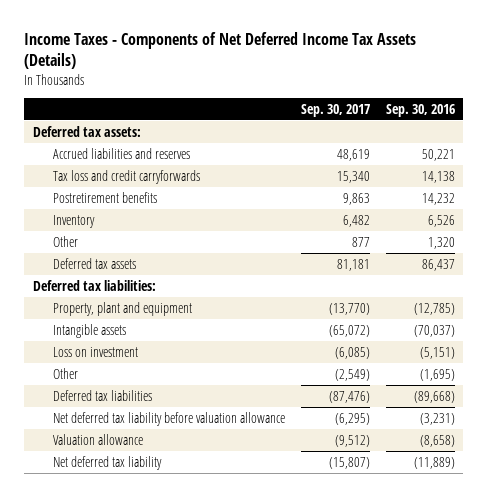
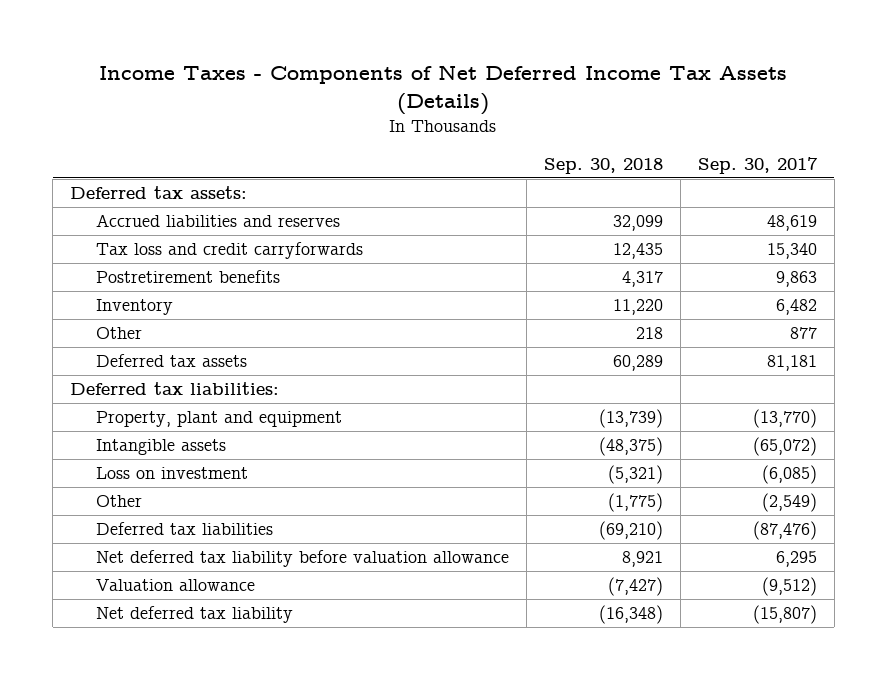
[386,103,456,117] Sep. 30, 2016 -> none
none -> [543,157,663,174] Sep. 30, 2018
[334,412,370,425] (6,295) -> [775,551,817,568] 6,295

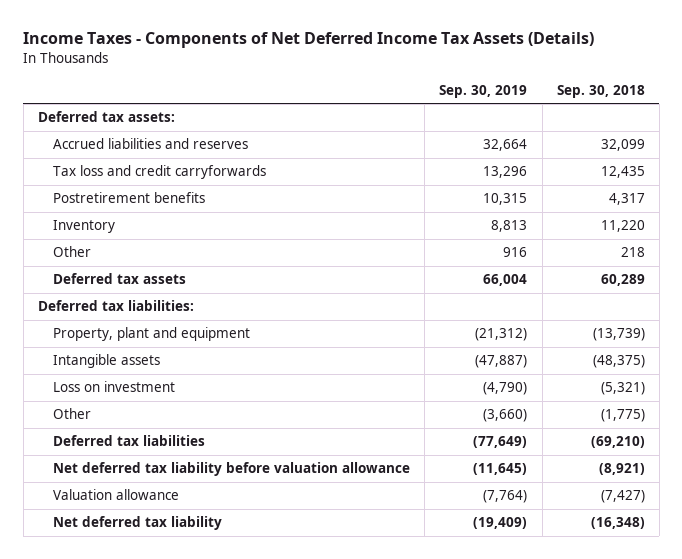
[697,156,818,174] Sep. 30, 2017 -> none
none -> [439,84,528,98] Sep. 30, 2019
[621,551,663,568] 8,921 -> [598,463,645,476] (8,921)

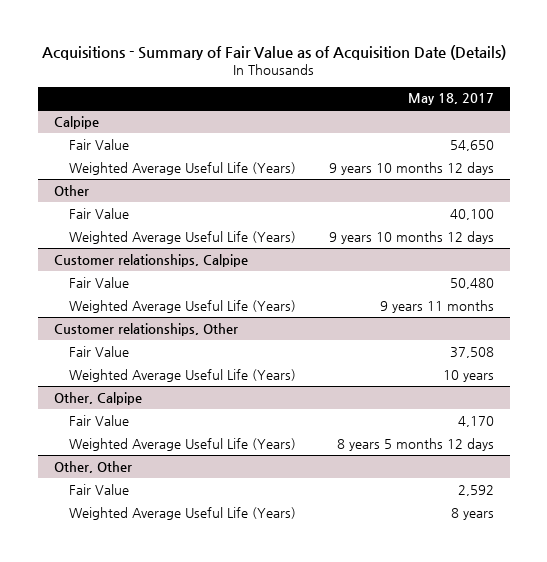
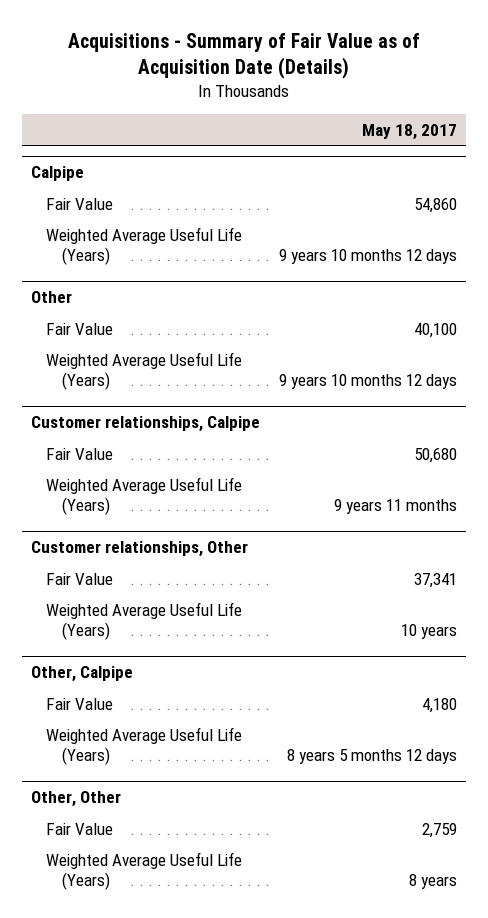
[449,139,494,151] 54,650 -> [413,197,457,213] 54,860
[449,277,494,289] 50,480 -> [413,447,457,463] 50,680
[449,346,494,358] 37,508 -> [413,572,457,588] 37,341
[457,415,494,427] 4,170 -> [421,697,457,713] 4,180
[457,484,494,496] 2,592 -> [421,822,457,838] 2,759

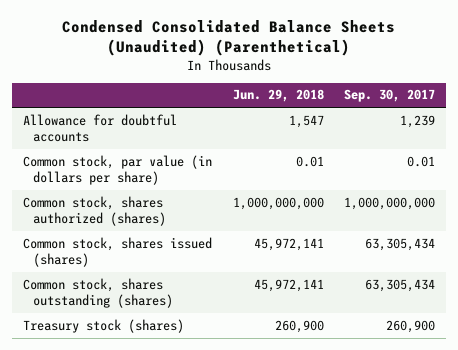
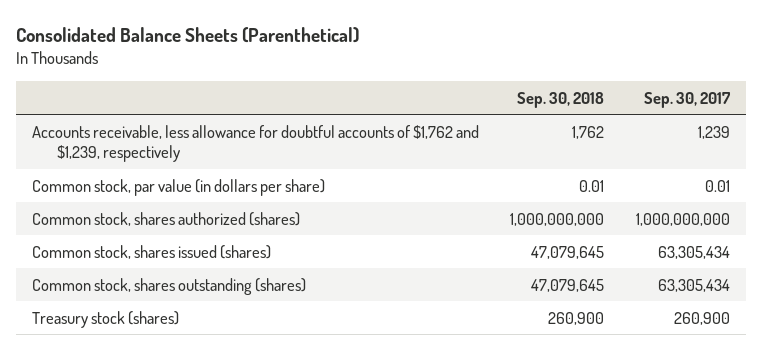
[62,20,396,57] Condensed Consolidated Balance Sheets (Unaudited) (Parenthetical) -> [16,27,360,44] Consolidated Balance Sheets (Parenthetical)
[232,89,324,103] Jun. 29, 2018 -> none
none -> [517,91,605,108] Sep. 30, 2018
[22,113,177,142] Allowance for doubtful accounts -> [31,124,479,163] Accounts receivable, less allowance for doubtful accounts of $1,762 and $1,239, respectively

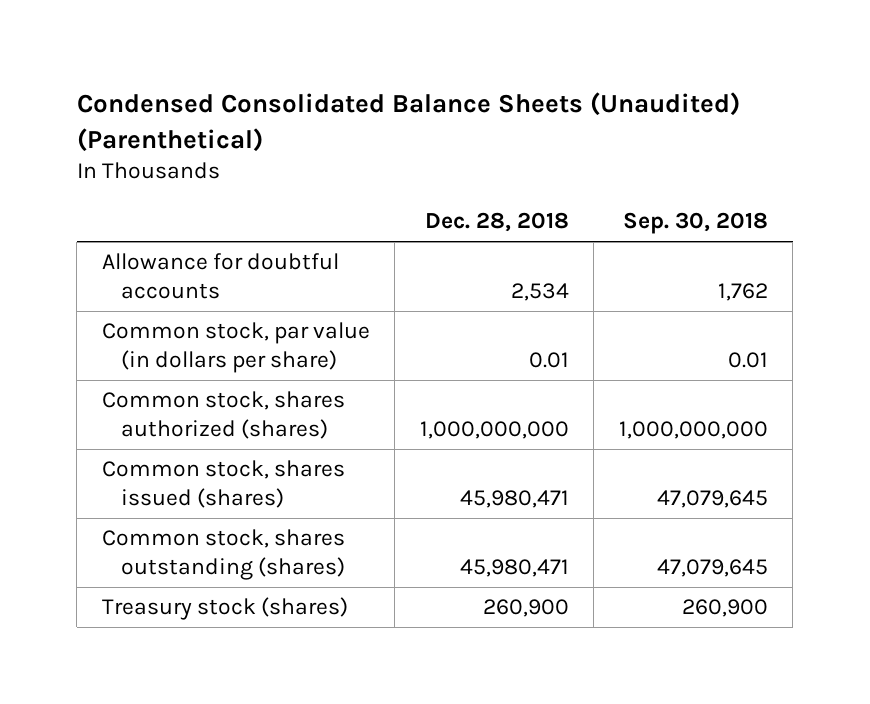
[16,27,360,44] Consolidated Balance Sheets (Parenthetical) -> [76,92,740,152] Condensed Consolidated Balance Sheets (Unaudited) (Parenthetical)
[643,91,731,108] Sep. 30, 2017 -> none
none -> [424,212,569,233] Dec. 28, 2018
[31,124,479,163] Accounts receivable, less allowance for doubtful accounts of $1,762 and $1,239, respectively -> [101,253,339,300] Allowance for doubtful accounts

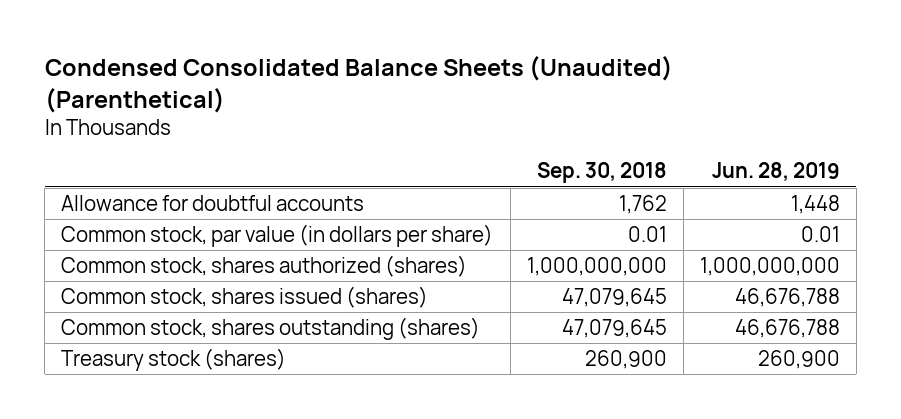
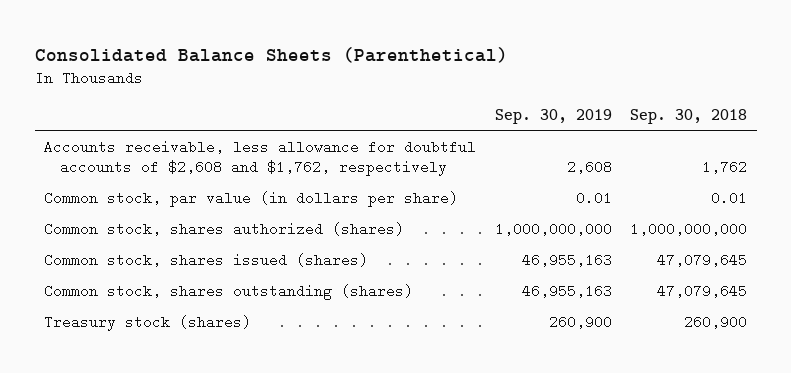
[44,56,673,113] Condensed Consolidated Balance Sheets (Unaudited) (Parenthetical) -> [34,46,508,63] Consolidated Balance Sheets (Parenthetical)
[711,162,840,182] Jun. 28, 2019 -> none
none -> [494,109,612,125] Sep. 30, 2019
[61,195,365,212] Allowance for doubtful accounts -> [43,140,476,177] Accounts receivable, less allowance for doubtful accounts of $2,608 and $1,762, respectively

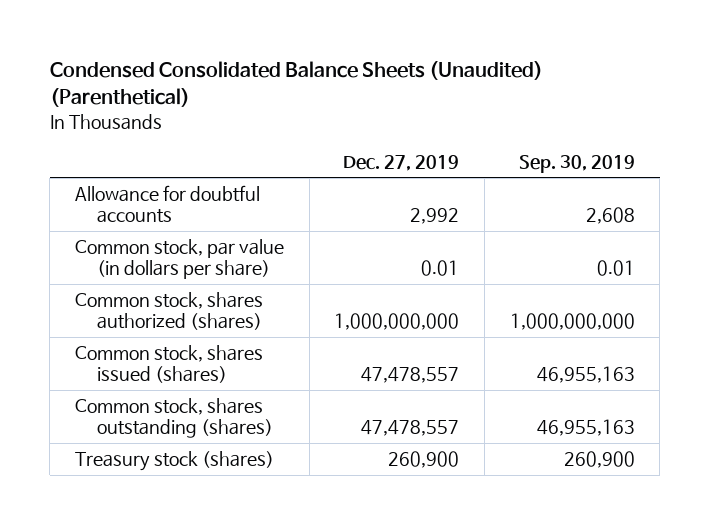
[34,46,508,63] Consolidated Balance Sheets (Parenthetical) -> [49,61,543,108] Condensed Consolidated Balance Sheets (Unaudited) (Parenthetical)
[630,109,748,125] Sep. 30, 2018 -> none
none -> [343,154,460,171] Dec. 27, 2019
[43,140,476,177] Accounts receivable, less allowance for doubtful accounts of $2,608 and $1,762, respectively -> [75,185,261,224] Allowance for doubtful accounts

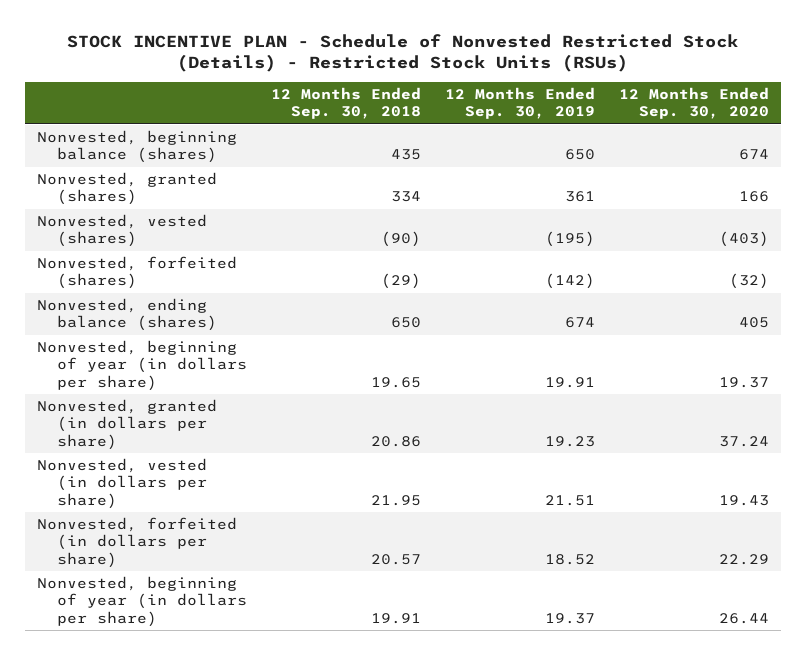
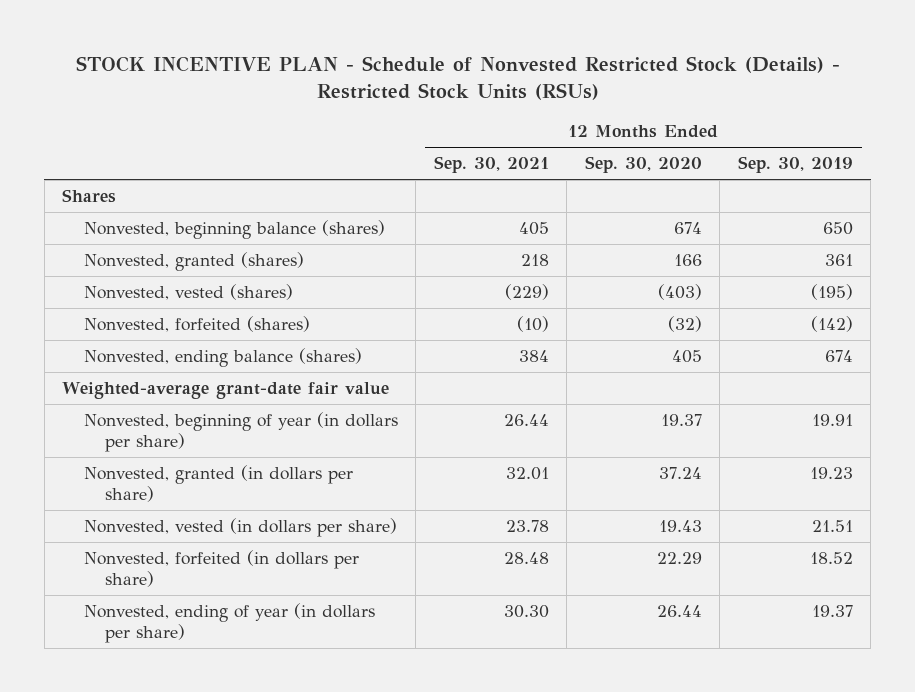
[270,86,421,120] 12 Months Ended Sep. 30, 2018 -> none
none -> [433,156,549,174] Sep. 30, 2021
none -> [62,188,117,203] Shares
none -> [62,381,390,399] Weighted-average grant-date fair value
[37,575,247,627] Nonvested, beginning of year (in dollars per share) -> [83,602,375,644] Nonvested, ending of year (in dollars per share)

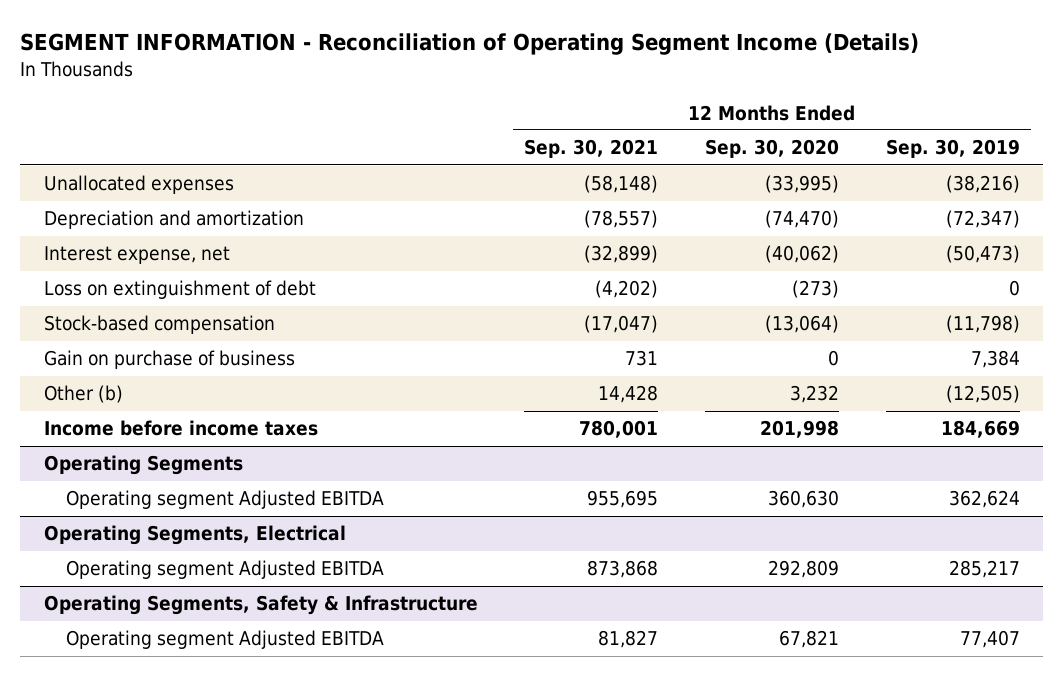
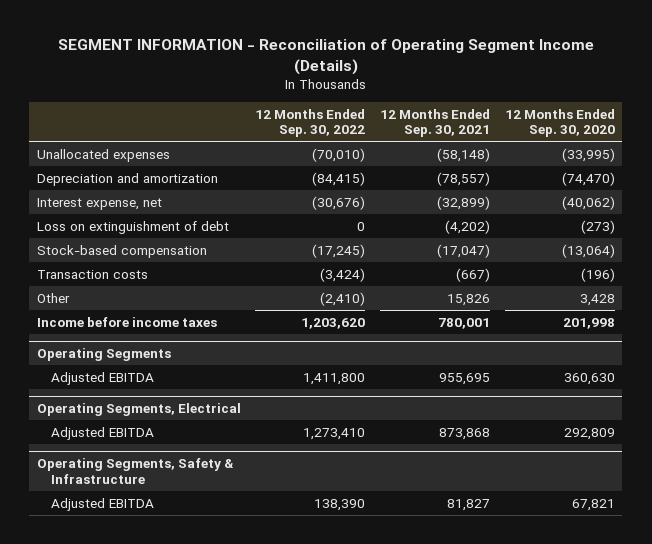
[885,139,1020,159] Sep. 30, 2019 -> none
none -> [255,108,366,138] 12 Months Ended Sep. 30, 2022
[43,350,295,370] Gain on purchase of business -> none
none -> [36,269,148,279] Transaction costs
[43,385,123,404] Other (b) -> [36,292,70,303] Other
[598,385,659,404] 14,428 -> [447,293,491,306] 15,826
[790,385,840,404] 3,232 -> [579,293,615,306] 3,428
[65,490,384,510] Operating segment Adjusted EBITDA -> [50,371,154,385] Adjusted EBITDA
[65,560,384,580] Operating segment Adjusted EBITDA -> [50,426,154,440] Adjusted EBITDA
[65,630,384,650] Operating segment Adjusted EBITDA -> [50,497,154,511] Adjusted EBITDA

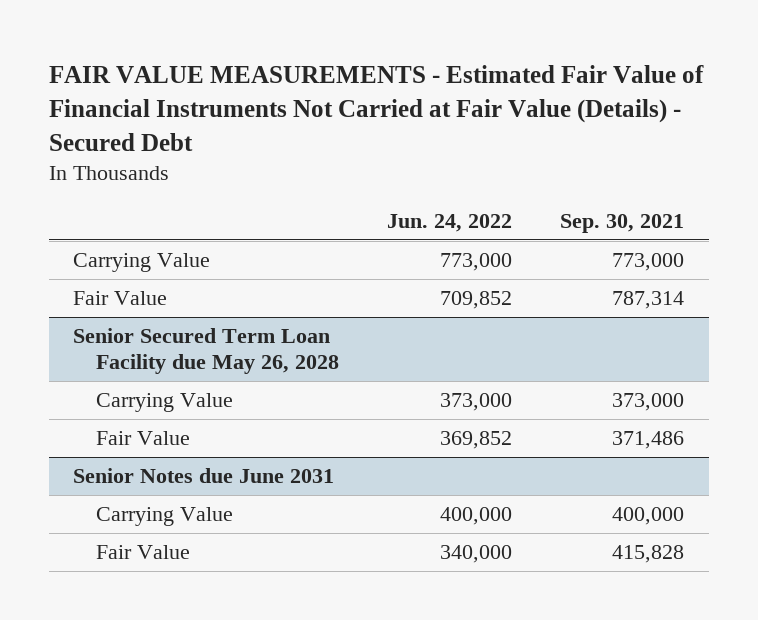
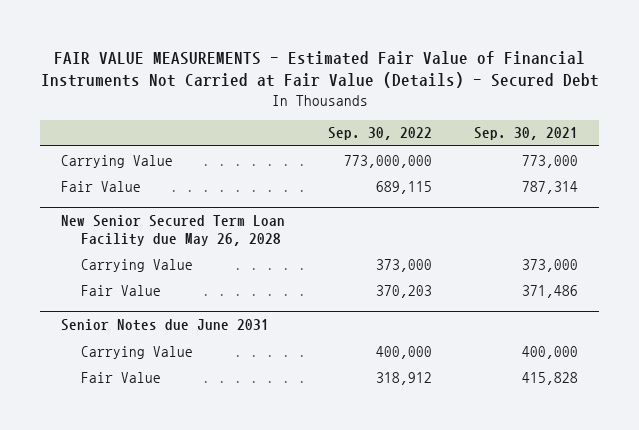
[387,213,513,232] Jun. 24, 2022 -> none
none -> [327,127,432,141] Sep. 30, 2022
[73,327,340,375] Senior Secured Term Loan Facility due May 26, 2028 -> [61,215,286,246] New Senior Secured Term Loan Facility due May 26, 2028

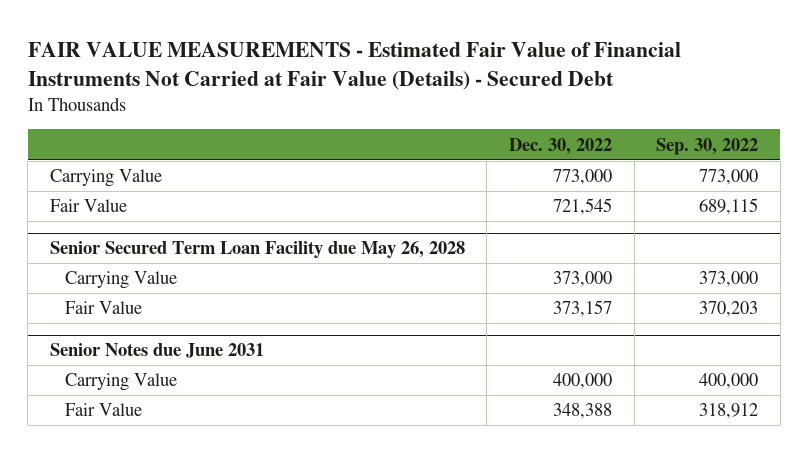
[473,127,578,141] Sep. 30, 2021 -> none
none -> [508,137,612,155] Dec. 30, 2022
[343,154,432,168] 773,000,000 -> [699,169,759,186] 773,000
[61,215,286,246] New Senior Secured Term Loan Facility due May 26, 2028 -> [49,241,465,259] Senior Secured Term Loan Facility due May 26, 2028

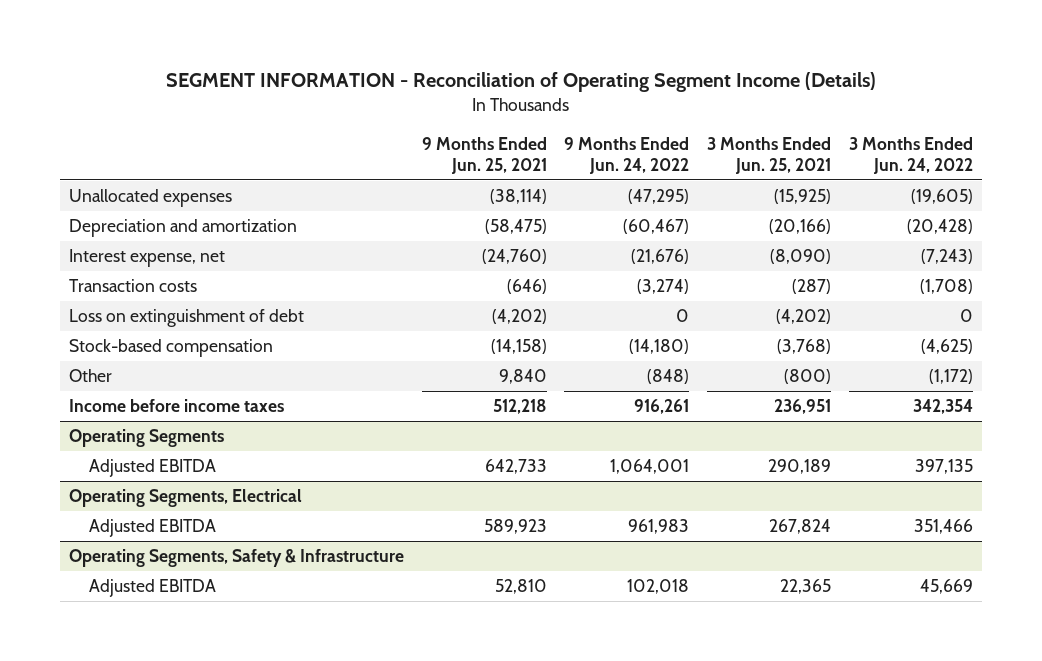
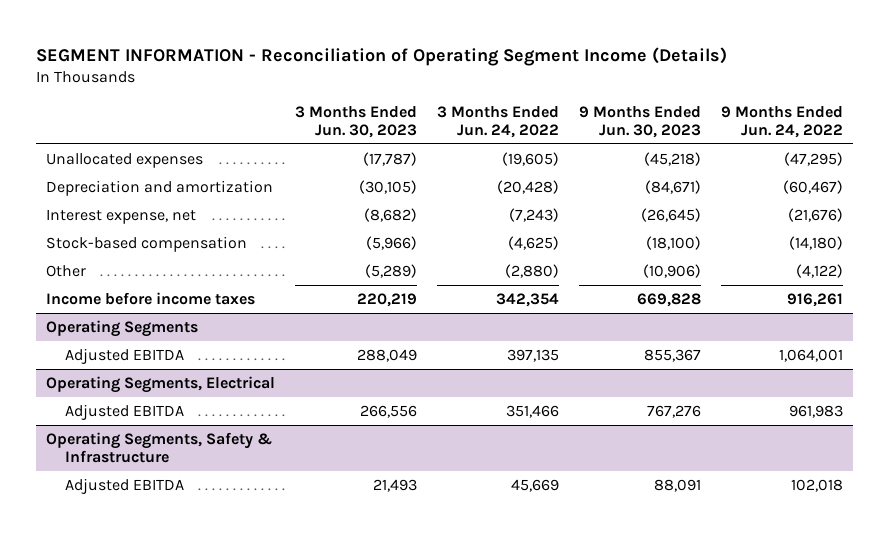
[421,136,547,174] 9 Months Ended Jun. 25, 2021 -> none
[707,136,832,174] 3 Months Ended Jun. 25, 2021 -> none
none -> [295,105,418,139] 3 Months Ended Jun. 30, 2023
none -> [579,105,702,139] 9 Months Ended Jun. 30, 2023
[68,279,197,293] Transaction costs -> none
[68,309,304,328] Loss on extinguishment of debt -> none
[647,369,690,385] (848) -> [796,263,844,278] (4,122)
[928,369,973,385] (1,172) -> [505,263,560,278] (2,880)

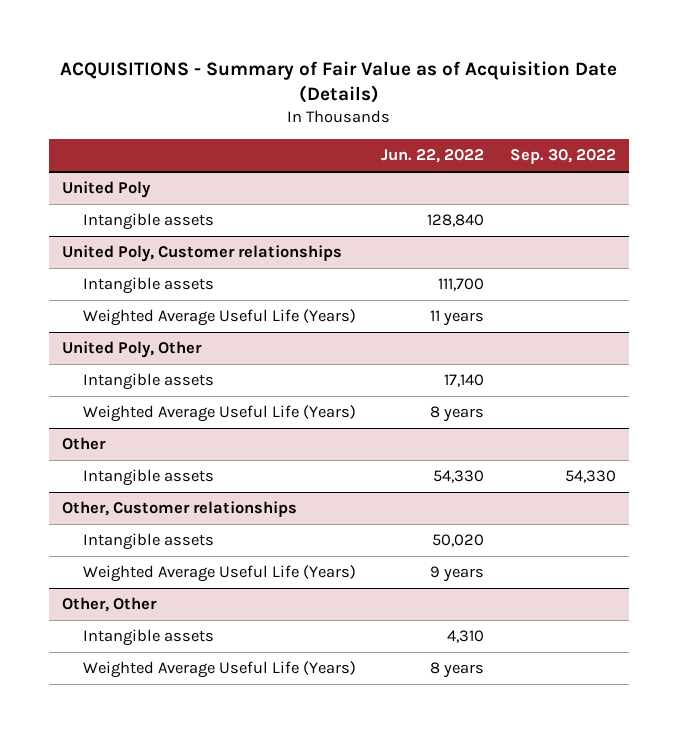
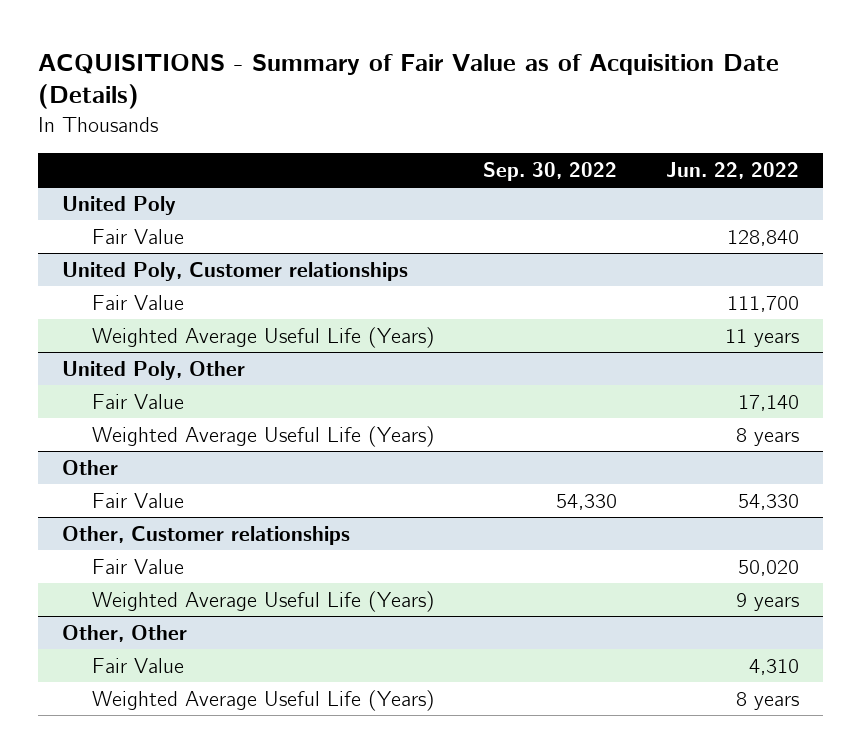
[82,213,214,231] Intangible assets -> [91,228,184,244] Fair Value
[82,277,214,295] Intangible assets -> [91,294,184,310] Fair Value
[82,373,214,391] Intangible assets -> [91,393,184,409] Fair Value
[82,469,214,487] Intangible assets -> [91,492,184,508] Fair Value
[82,533,214,551] Intangible assets -> [91,558,184,574] Fair Value
[82,629,214,647] Intangible assets -> [91,657,184,673] Fair Value

